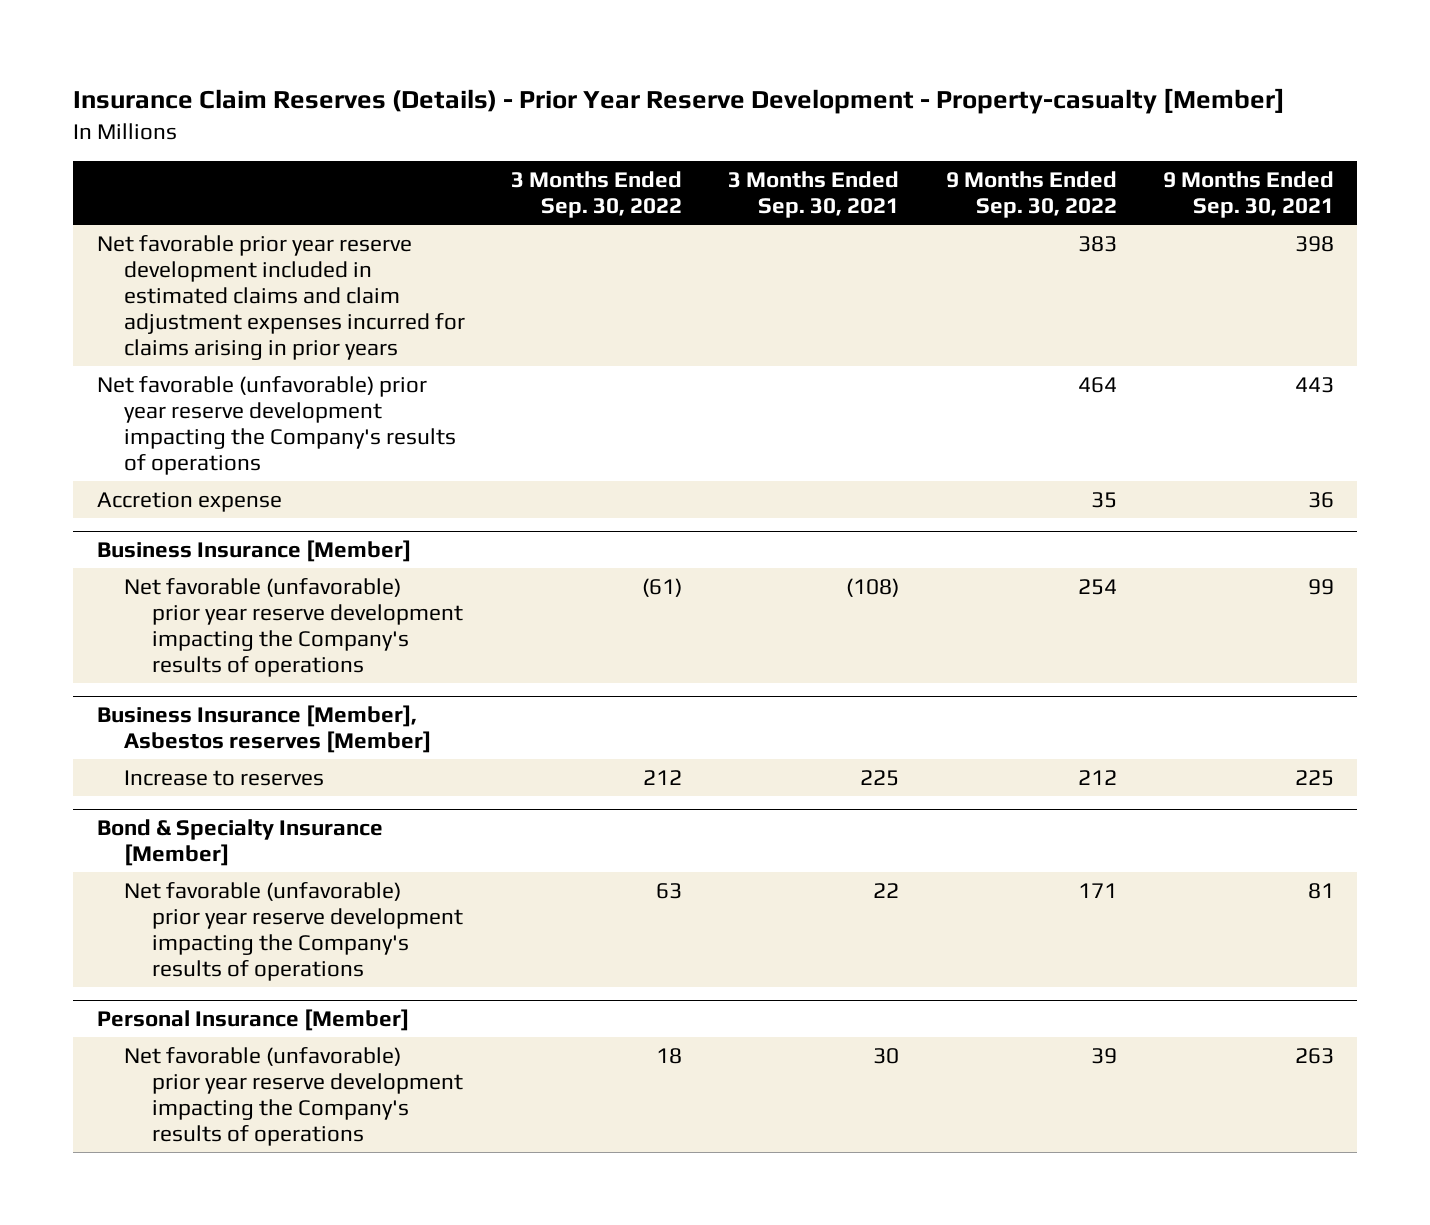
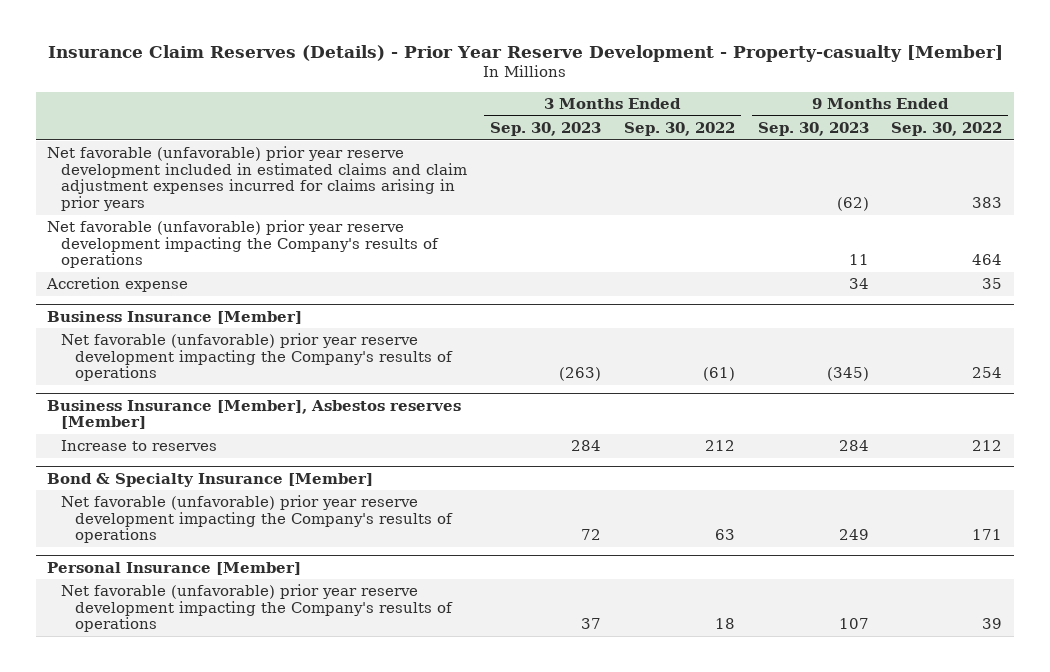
[728,171,900,219] 3 Months Ended Sep. 30, 2021 -> none
[1162,171,1334,219] 9 Months Ended Sep. 30, 2021 -> none
none -> [490,122,602,137] Sep. 30, 2023
none -> [757,122,869,137] Sep. 30, 2023
[96,234,466,361] Net favorable prior year reserve development included in estimated claims and claim adjustment expenses incurred for claims arising in prior years -> [47,146,468,212] Net favorable (unfavorable) prior year reserve development included in estimated claims and claim adjustment expenses incurred for claims arising in prior years

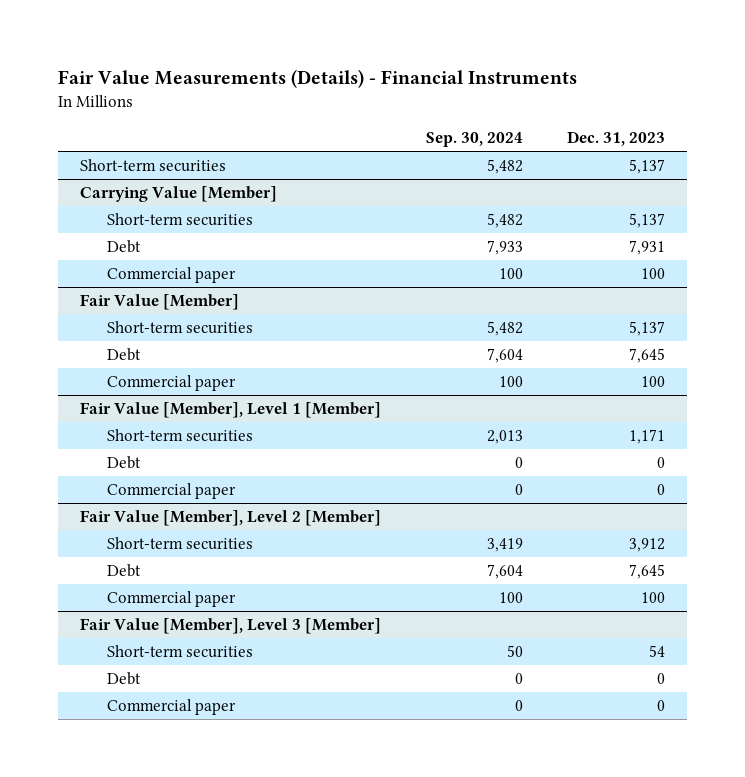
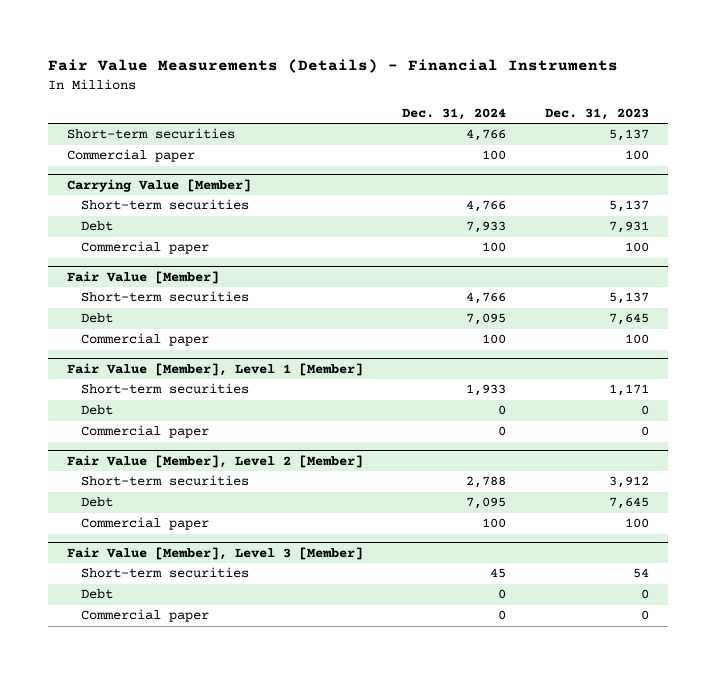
[425,131,523,147] Sep. 30, 2024 -> none
none -> [401,108,506,121] Dec. 31, 2024
none -> [67,149,196,163] Commercial paper

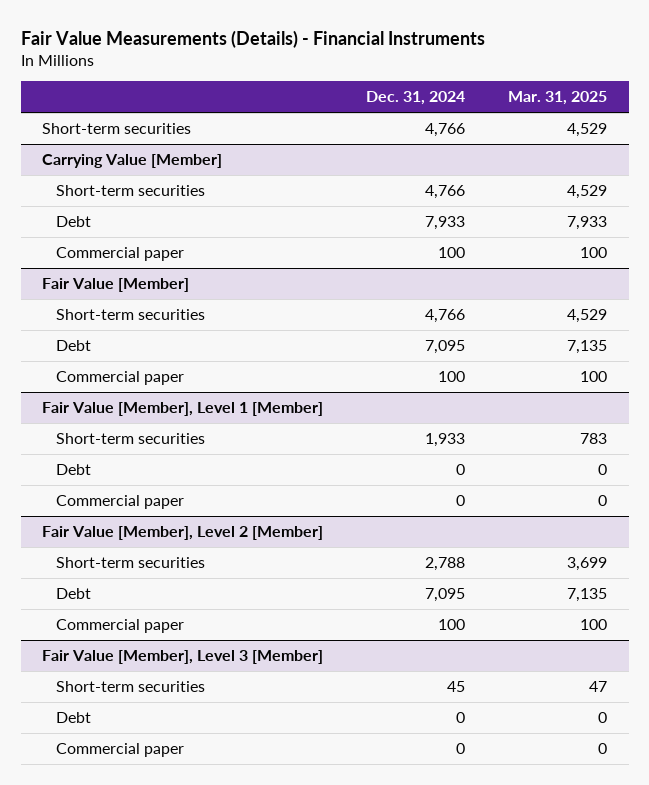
[544,108,649,121] Dec. 31, 2023 -> none
none -> [508,91,608,106] Mar. 31, 2025
[67,149,196,163] Commercial paper -> none

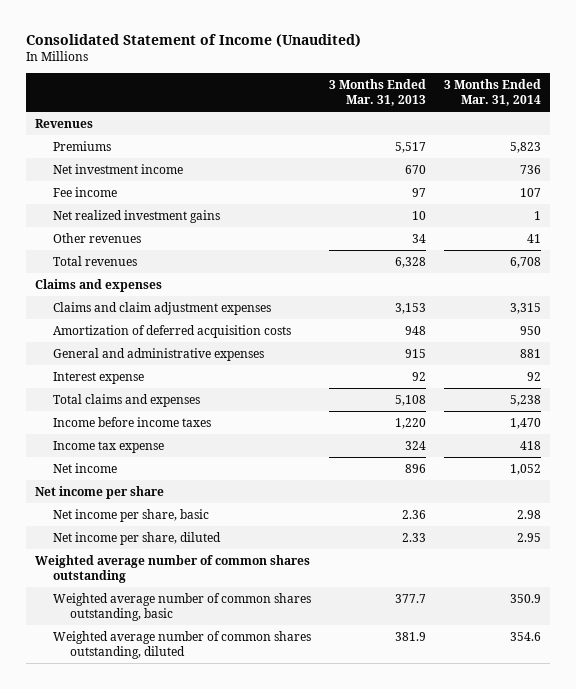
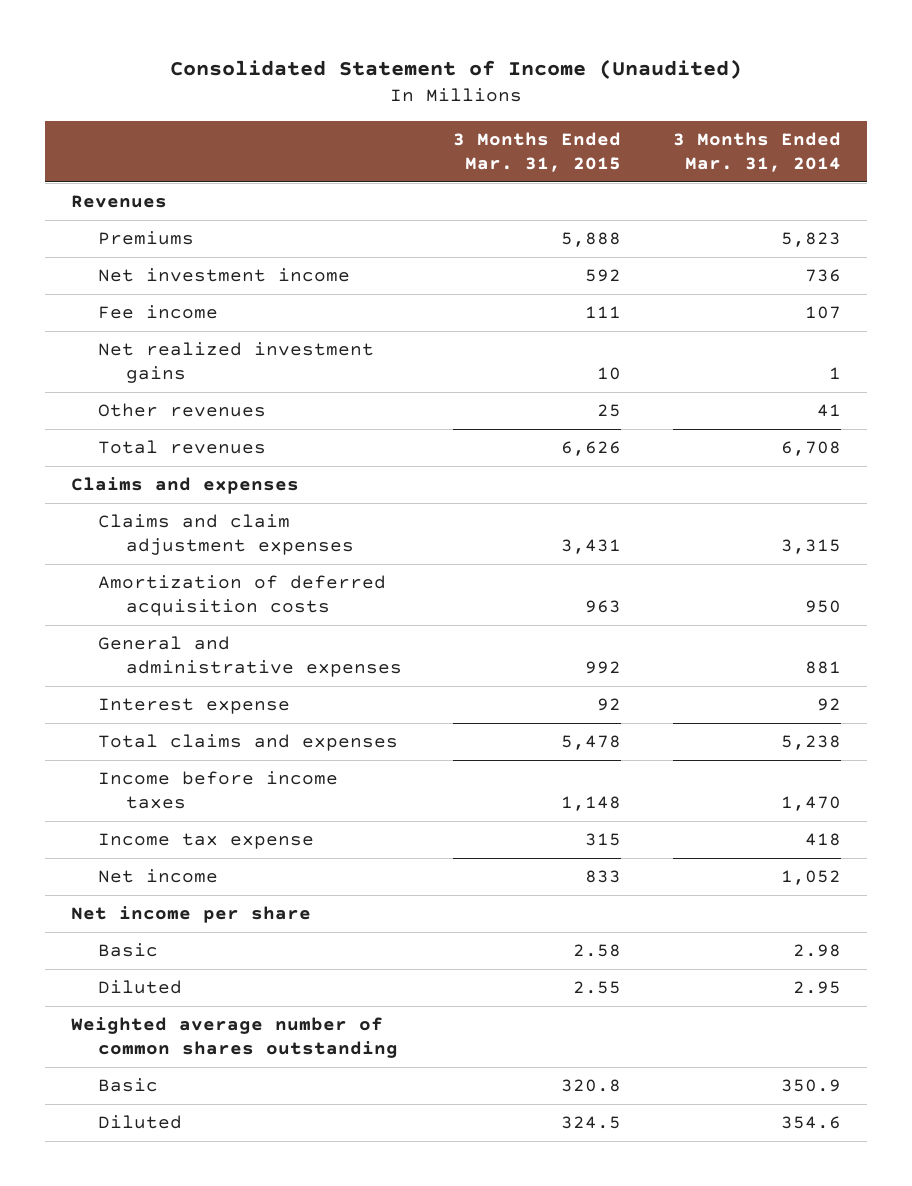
[328,79,426,107] 3 Months Ended Mar. 31, 2013 -> none
none -> [453,132,622,172] 3 Months Ended Mar. 31, 2015
[52,508,209,522] Net income per share, basic -> [98,943,159,958] Basic
[52,531,221,545] Net income per share, diluted -> [98,980,183,995] Diluted
[52,592,311,621] Weighted average number of common shares outstanding, basic -> [98,1078,159,1093] Basic
[52,630,311,659] Weighted average number of common shares outstanding, diluted -> [98,1115,183,1130] Diluted

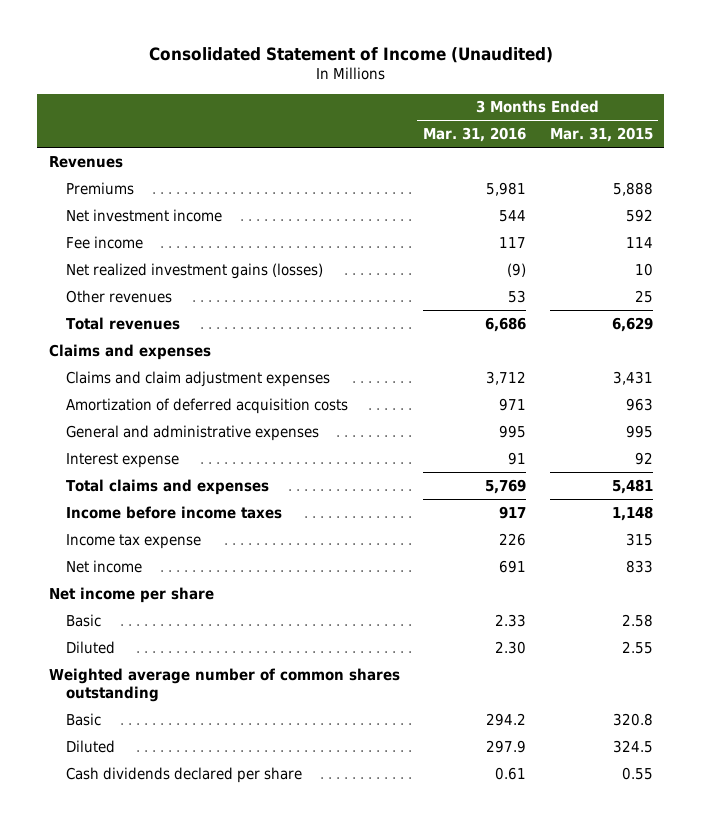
[673,132,842,172] 3 Months Ended Mar. 31, 2014 -> none
none -> [423,127,527,143] Mar. 31, 2016
[585,306,622,319] 111 -> [625,236,653,248] 114
[98,342,375,383] Net realized investment gains -> [65,262,323,279] Net realized investment gains (losses)
[561,441,622,457] 6,626 -> [611,316,653,332] 6,629
[585,660,622,674] 992 -> [625,424,653,438] 995
[561,735,622,751] 5,478 -> [611,478,653,494] 5,481
none -> [65,766,302,783] Cash dividends declared per share

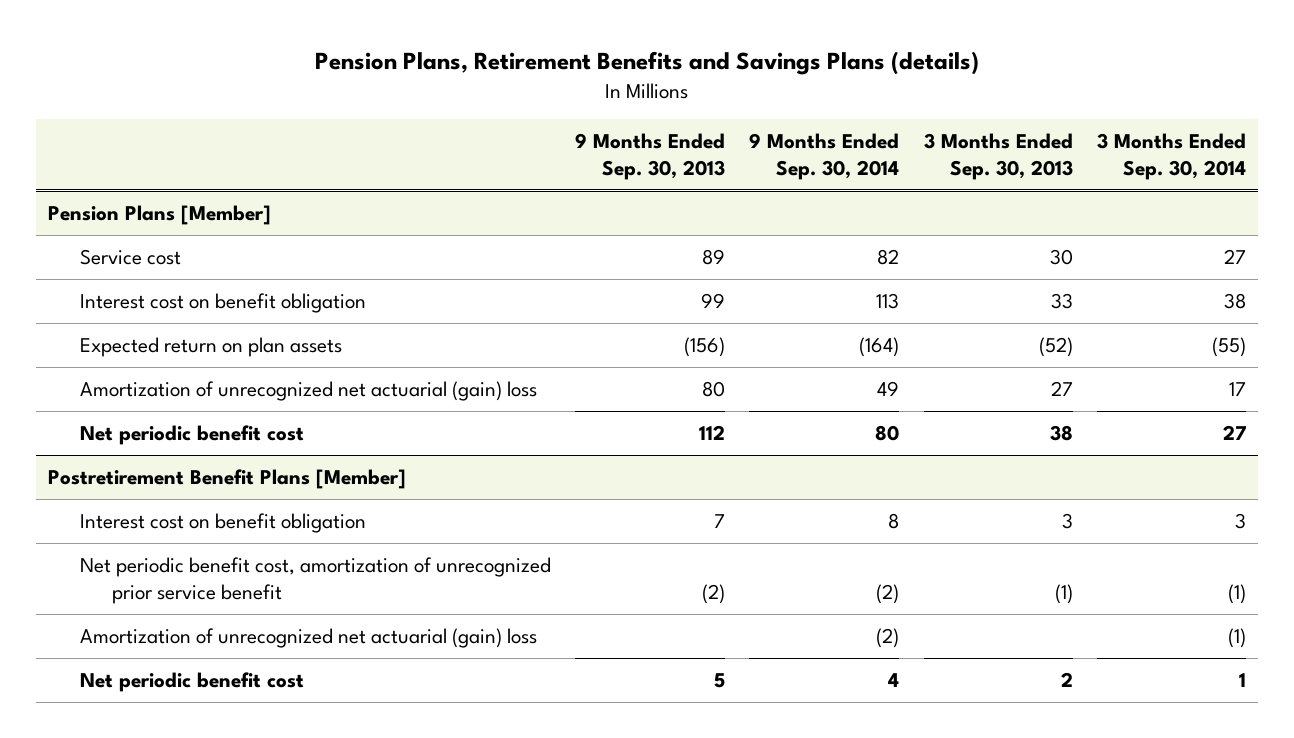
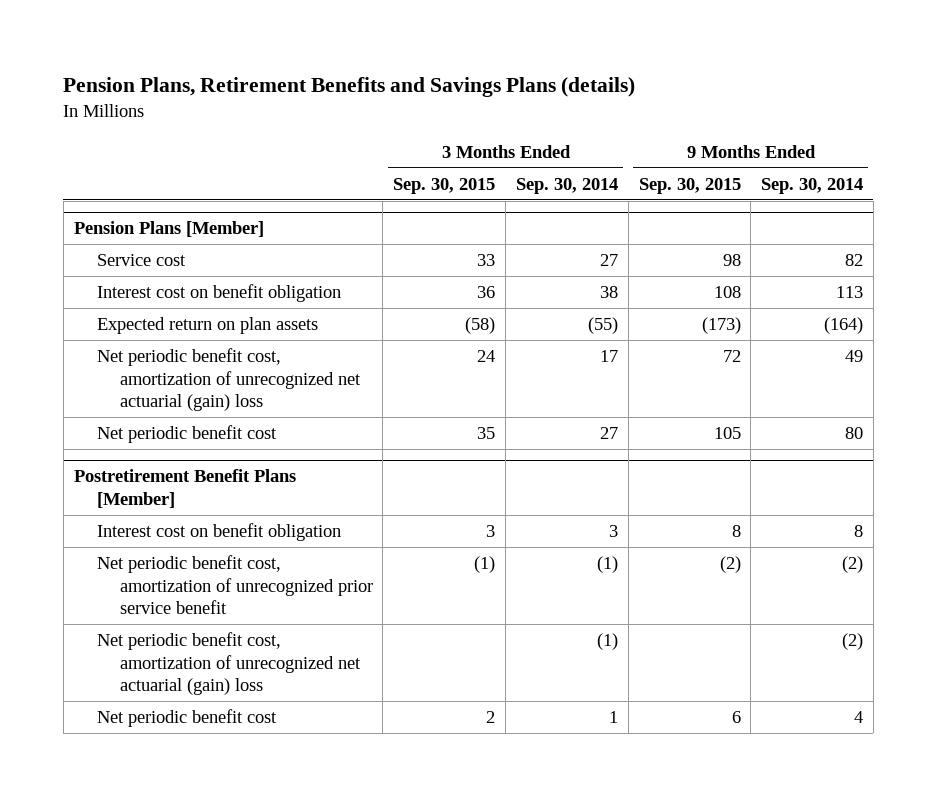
[575,132,726,181] 9 Months Ended Sep. 30, 2013 -> none
[923,132,1073,181] 3 Months Ended Sep. 30, 2013 -> none
none -> [393,177,496,194] Sep. 30, 2015
none -> [638,177,741,194] Sep. 30, 2015
[80,380,538,401] Amortization of unrecognized net actuarial (gain) loss -> [96,348,361,411] Net periodic benefit cost, amortization of unrecognized net actuarial (gain) loss
[80,627,538,648] Amortization of unrecognized net actuarial (gain) loss -> [96,632,361,695] Net periodic benefit cost, amortization of unrecognized net actuarial (gain) loss

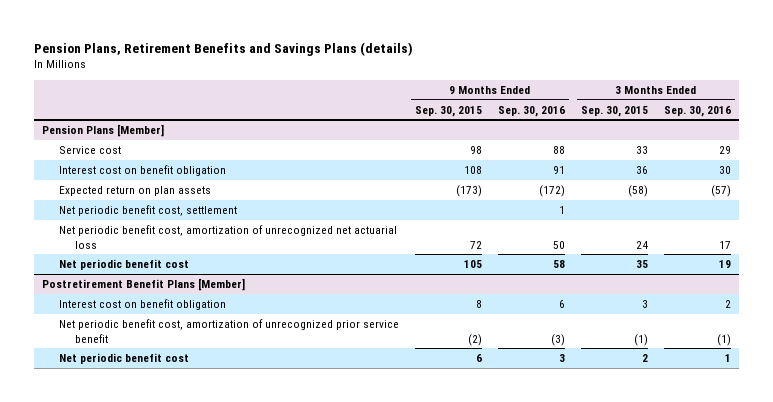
[515,177,618,194] Sep. 30, 2014 -> none
[761,177,864,194] Sep. 30, 2014 -> none
none -> [497,105,565,117] Sep. 30, 2016
none -> [663,105,731,117] Sep. 30, 2016
none -> [58,204,237,216] Net periodic benefit cost, settlement
[96,348,361,411] Net periodic benefit cost, amortization of unrecognized net actuarial (gain) loss -> [58,224,397,249] Net periodic benefit cost, amortization of unrecognized net actuarial loss
[96,632,361,695] Net periodic benefit cost, amortization of unrecognized net actuarial (gain) loss -> none

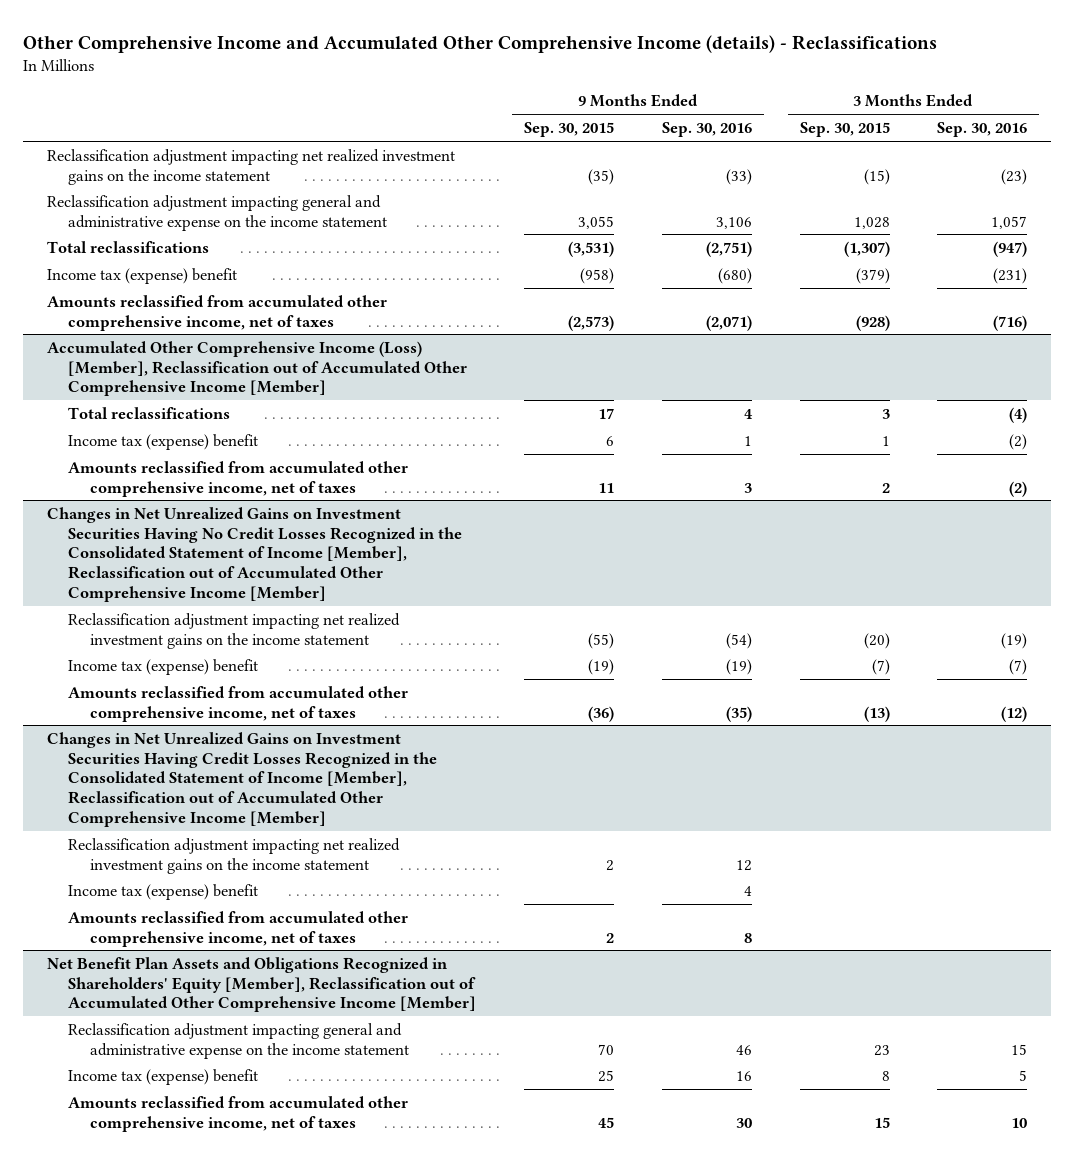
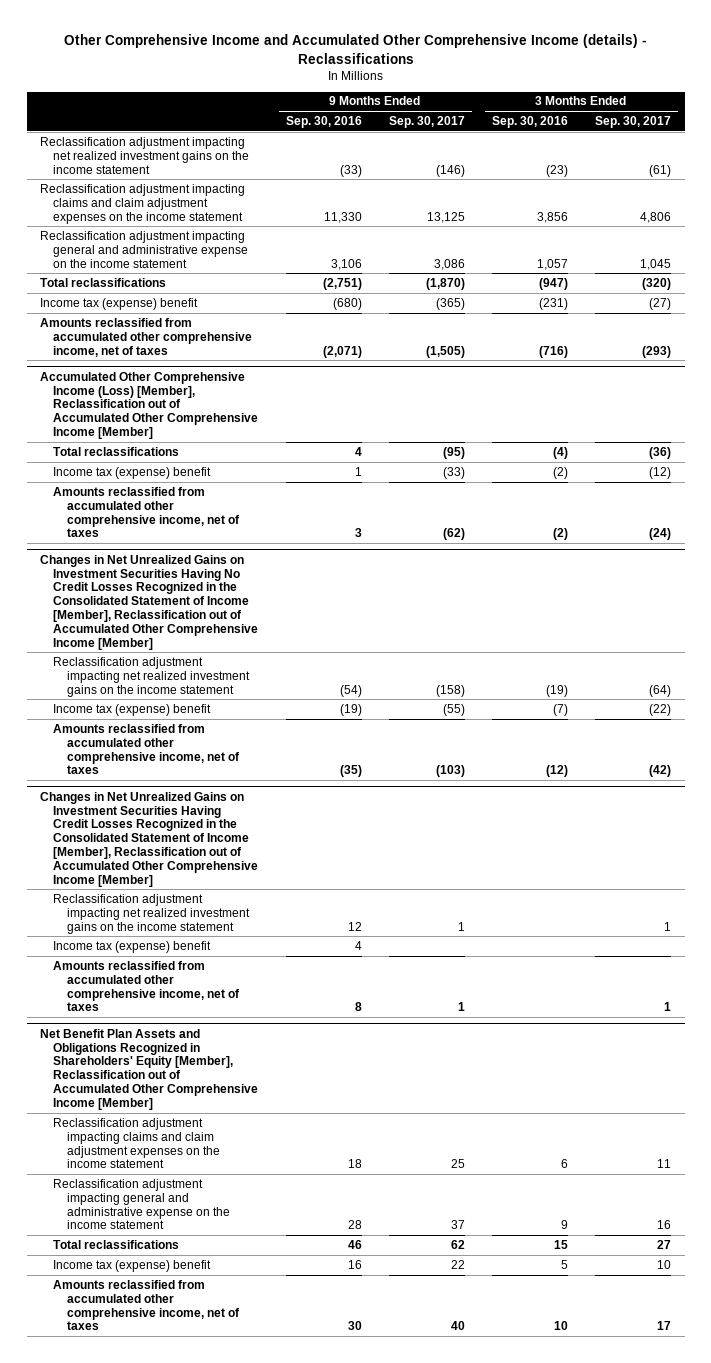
[524,122,615,138] Sep. 30, 2015 -> none
[799,122,890,138] Sep. 30, 2015 -> none
none -> [388,116,465,129] Sep. 30, 2017
none -> [595,116,672,129] Sep. 30, 2017
none -> [40,183,246,224] Reclassification adjustment impacting claims and claim adjustment expenses on the income statement
none -> [53,1117,220,1169] Reclassification adjustment impacting claims and claim adjustment expenses on the income statement
[735,1044,752,1055] 46 -> [347,1220,362,1230] 28
[1011,1043,1028,1055] 15 -> [560,1220,568,1230] 9
none -> [53,1239,180,1249] Total reclassifications

